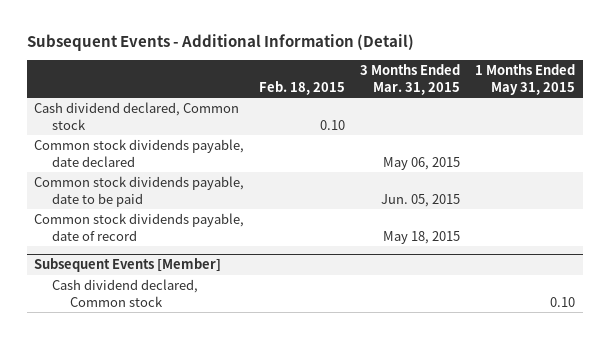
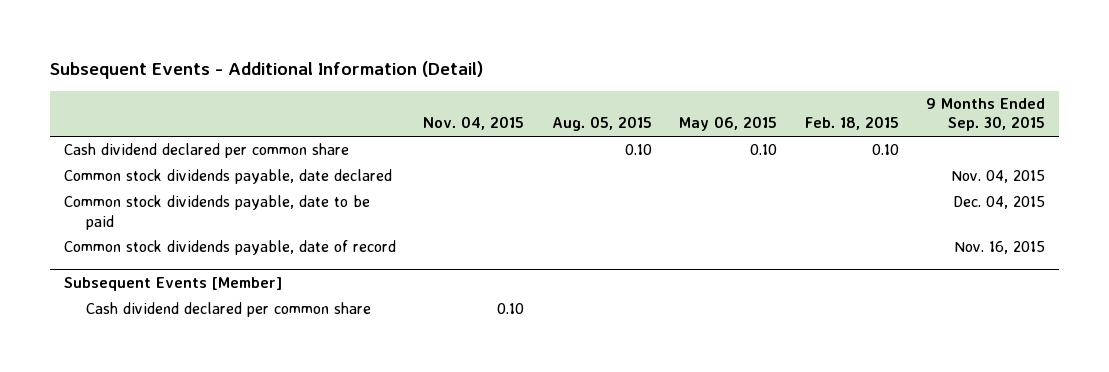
[360,63,461,95] 3 Months Ended Mar. 31, 2015 -> none
[475,63,576,95] 1 Months Ended May 31, 2015 -> none
none -> [423,116,525,131] Nov. 04, 2015
none -> [551,116,652,132] Aug. 05, 2015
none -> [679,116,778,132] May 06, 2015
none -> [925,98,1045,132] 9 Months Ended Sep. 30, 2015
[34,102,240,130] Cash dividend declared, Common stock -> [63,143,349,159] Cash dividend declared per common share
[52,279,199,307] Cash dividend declared, Common stock -> [85,302,371,318] Cash dividend declared per common share

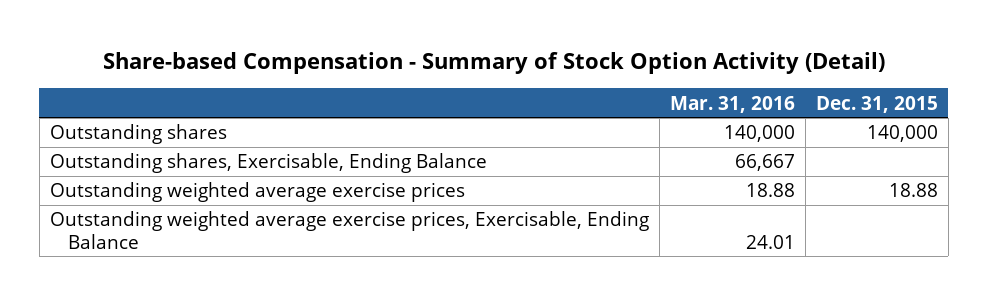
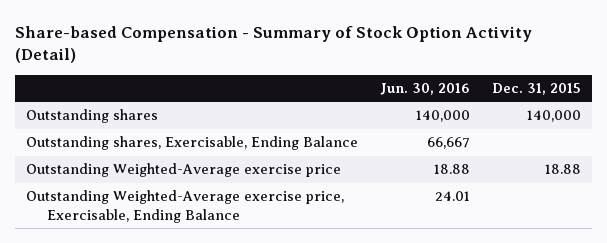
[669,95,795,113] Mar. 31, 2016 -> none
none -> [380,82,471,95] Jun. 30, 2016
[49,182,465,203] Outstanding weighted average exercise prices -> [26,163,342,178] Outstanding Weighted-Average exercise price
[49,211,649,249] Outstanding weighted average exercise prices, Exercisable, Ending Balance -> [26,190,345,223] Outstanding Weighted-Average exercise price, Exercisable, Ending Balance

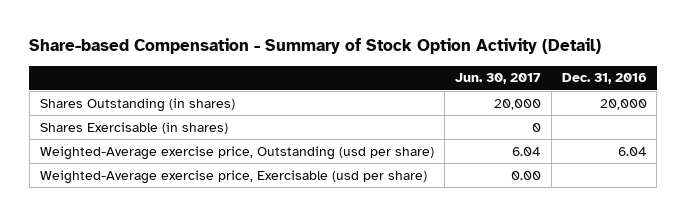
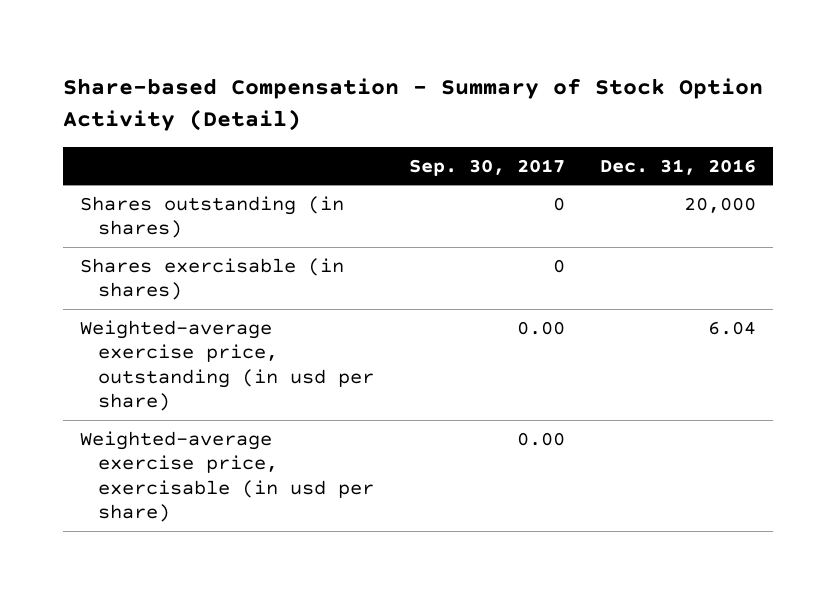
[454,73,541,85] Jun. 30, 2017 -> none
none -> [408,158,565,176] Sep. 30, 2017
[39,97,235,112] Shares Outstanding (in shares) -> [80,195,345,239] Shares outstanding (in shares)
[39,121,228,134] Shares Exercisable (in shares) -> [80,257,345,301] Shares exercisable (in shares)
[39,145,434,160] Weighted-Average exercise price, Outstanding (usd per share) -> [80,319,374,412] Weighted-average exercise price, outstanding (in usd per share)
[39,169,427,184] Weighted-Average exercise price, Exercisable (usd per share) -> [80,430,374,523] Weighted-average exercise price, exercisable (in usd per share)

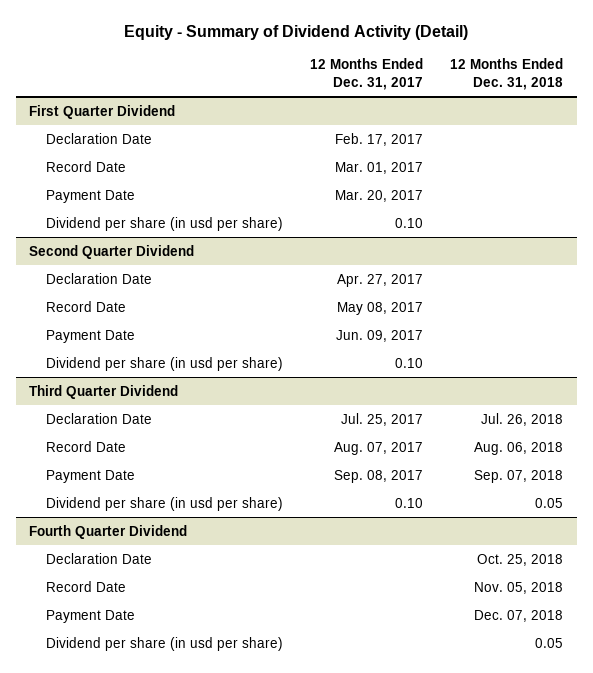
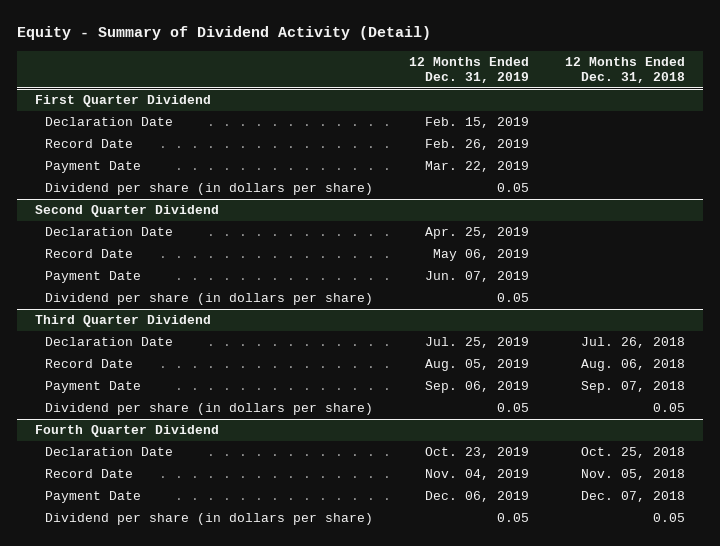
[310,58,424,91] 12 Months Ended Dec. 31, 2017 -> none
none -> [408,56,529,83] 12 Months Ended Dec. 31, 2019
[46,216,284,231] Dividend per share (in usd per share) -> [44,183,373,196] Dividend per share (in dollars per share)
[46,356,284,371] Dividend per share (in usd per share) -> [44,293,373,306] Dividend per share (in dollars per share)
[46,496,284,511] Dividend per share (in usd per share) -> [44,403,373,416] Dividend per share (in dollars per share)
[46,636,284,651] Dividend per share (in usd per share) -> [44,513,373,526] Dividend per share (in dollars per share)

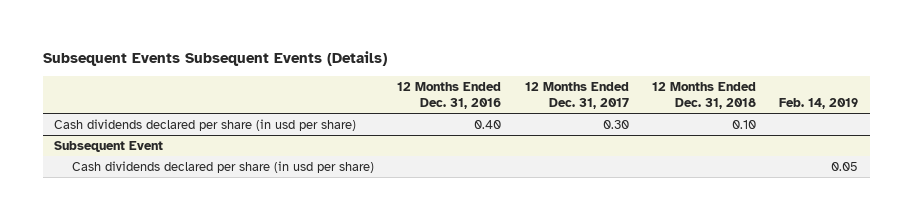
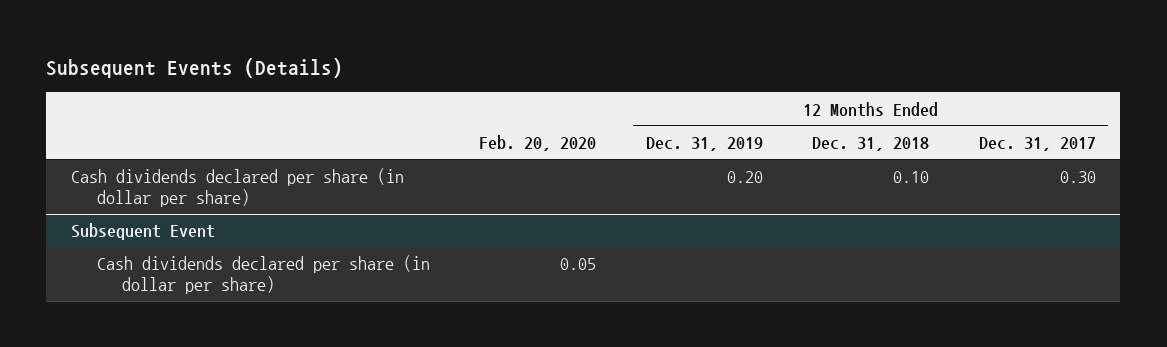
[42,50,387,66] Subsequent Events Subsequent Events (Details) -> [46,58,344,79] Subsequent Events (Details)
[397,81,502,110] 12 Months Ended Dec. 31, 2016 -> none
[778,98,858,110] Feb. 14, 2019 -> none
none -> [479,135,597,152] Feb. 20, 2020
none -> [645,137,763,152] Dec. 31, 2019
[54,118,357,131] Cash dividends declared per share (in usd per share) -> [70,168,404,208] Cash dividends declared per share (in dollar per share)
[72,160,375,173] Cash dividends declared per share (in usd per share) -> [96,255,430,295] Cash dividends declared per share (in dollar per share)

